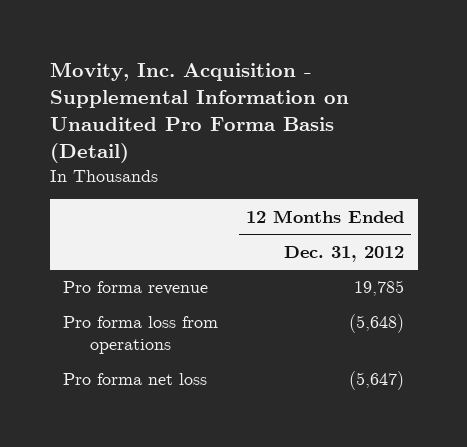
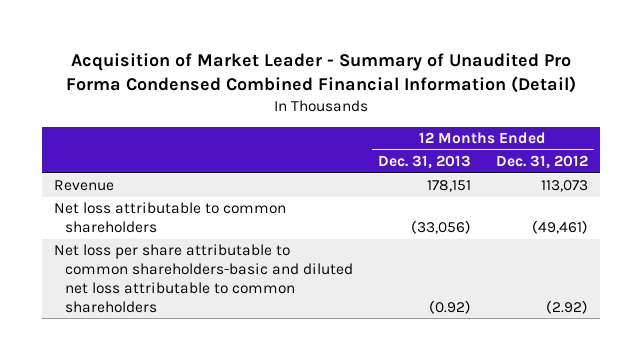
[49,61,349,164] Movity, Inc. Acquisition - Supplemental Information on Unaudited Pro Forma Basis (Detail) -> [65,52,576,94] Acquisition of Market Leader - Summary of Unaudited Pro Forma Condensed Combined Financial Information (Detail)
none -> [377,155,471,170] Dec. 31, 2013
[63,316,219,355] Pro forma loss from operations -> none
[63,281,209,296] Pro forma revenue -> [53,180,114,192] Revenue
[353,280,404,297] 19,785 -> [540,180,588,193] 113,073
[63,373,208,386] Pro forma net loss -> [53,202,286,234] Net loss attributable to common shareholders
[348,371,404,391] (5,647) -> [531,220,588,235] (49,461)
none -> [53,244,354,313] Net loss per share attributable to common shareholders-basic and diluted net loss attributable to common shareholders

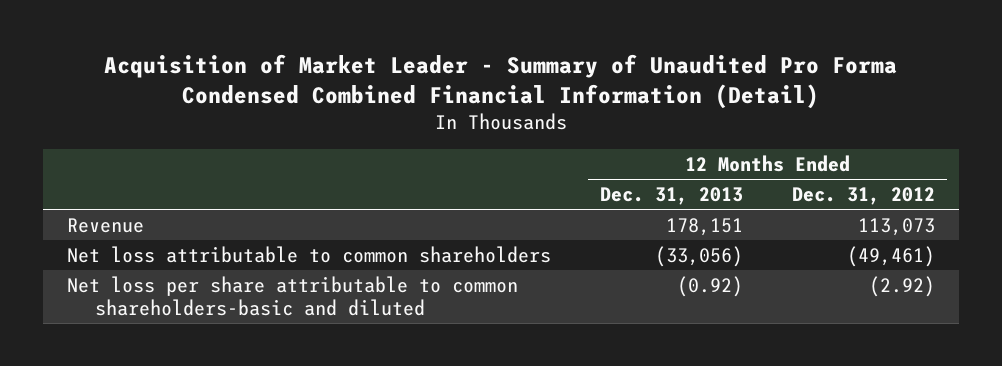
[53,244,354,313] Net loss per share attributable to common shareholders-basic and diluted net loss attributable to common shareholders -> [67,275,519,317] Net loss per share attributable to common shareholders-basic and diluted

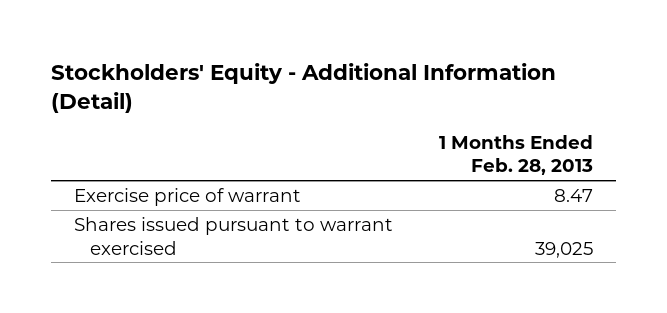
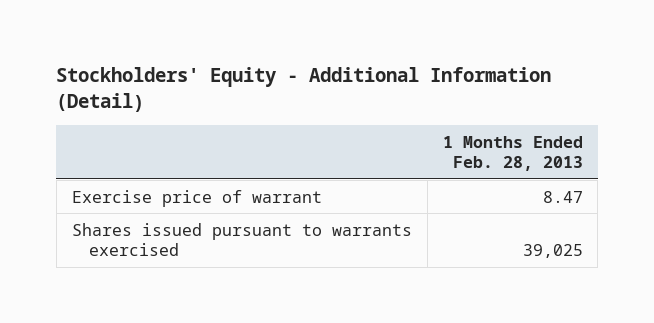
[74,216,394,255] Shares issued pursuant to warrant exercised -> [71,222,412,257] Shares issued pursuant to warrants exercised

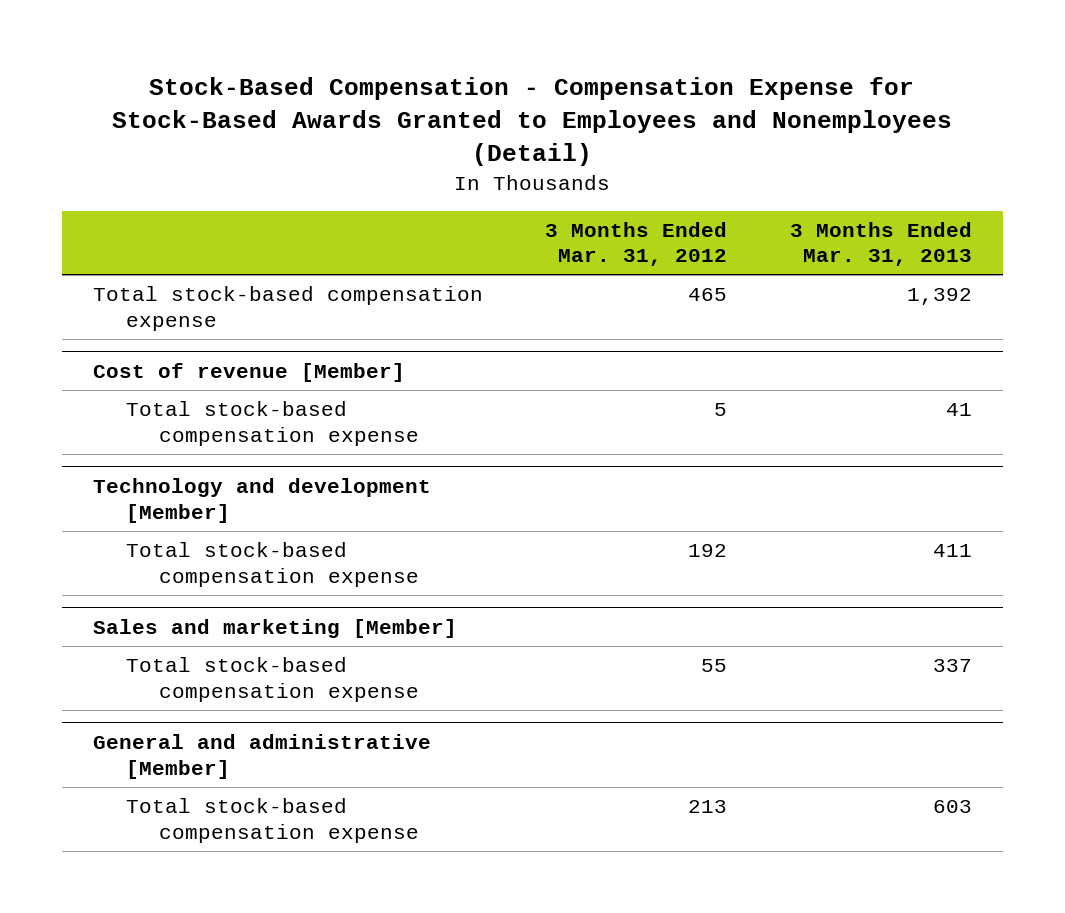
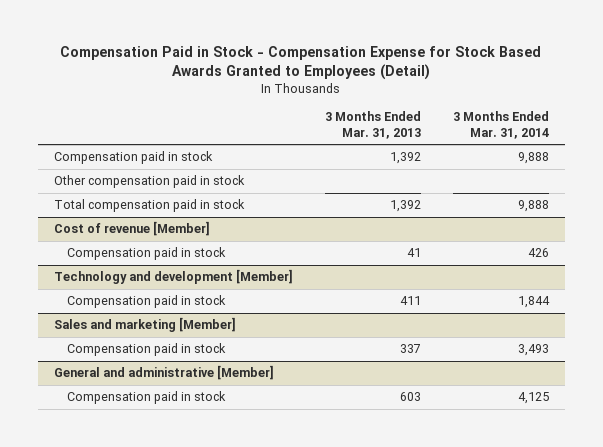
[112,76,953,166] Stock-Based Compensation - Compensation Expense for Stock-Based Awards Granted to Employees and Nonemployees (Detail) -> [60,46,542,81] Compensation Paid in Stock - Compensation Expense for Stock Based Awards Granted to Employees (Detail)
[545,221,728,267] 3 Months Ended Mar. 31, 2012 -> none
none -> [452,111,549,139] 3 Months Ended Mar. 31, 2014
[93,285,484,331] Total stock-based compensation expense -> [54,151,214,165] Compensation paid in stock
none -> [54,175,246,189] Other compensation paid in stock
none -> [54,199,246,213] Total compensation paid in stock
[126,400,420,446] Total stock-based compensation expense -> [66,247,226,261] Compensation paid in stock
[126,541,420,587] Total stock-based compensation expense -> [66,295,226,309] Compensation paid in stock
[126,656,420,702] Total stock-based compensation expense -> [66,343,226,357] Compensation paid in stock
[126,797,420,843] Total stock-based compensation expense -> [66,391,226,405] Compensation paid in stock

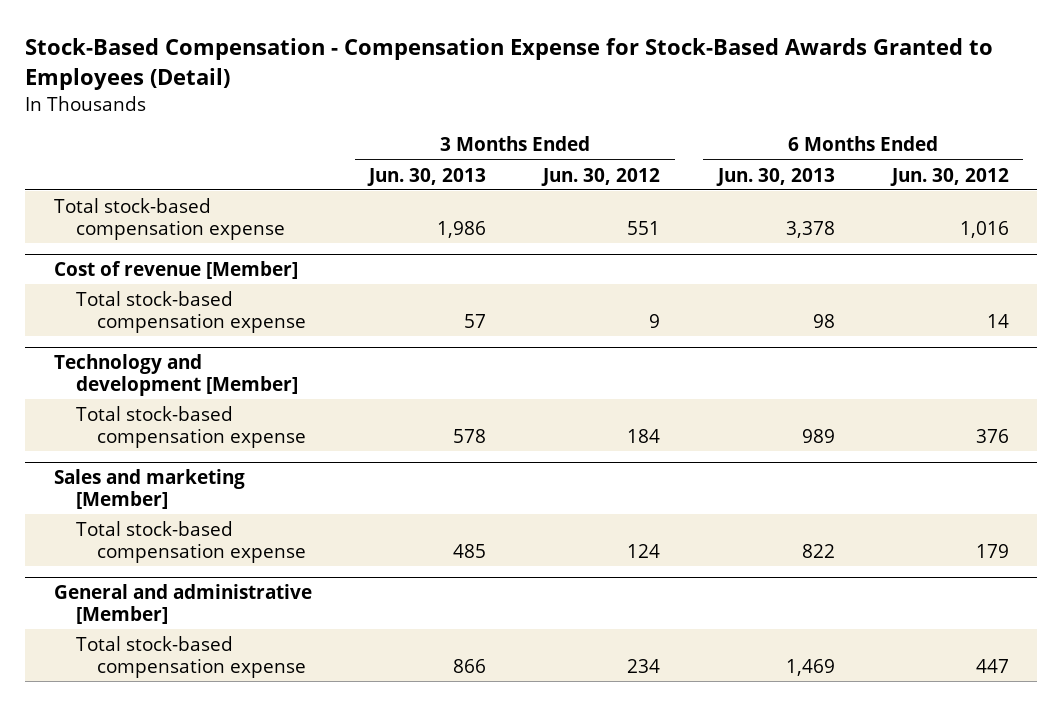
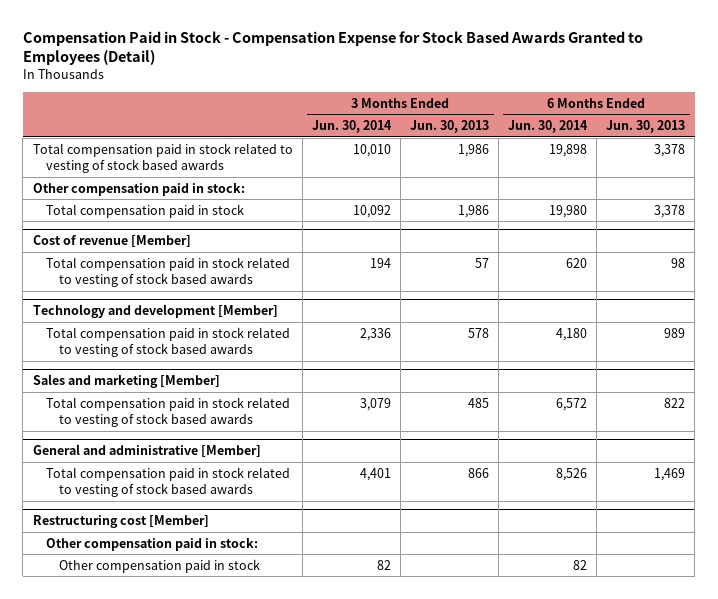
[25,38,994,90] Stock-Based Compensation - Compensation Expense for Stock-Based Awards Granted to Employees (Detail) -> [22,30,643,66] Compensation Paid in Stock - Compensation Expense for Stock Based Awards Granted to Employees (Detail)
[541,167,661,186] Jun. 30, 2012 -> none
[889,167,1009,186] Jun. 30, 2012 -> none
none -> [311,120,392,134] Jun. 30, 2014
none -> [507,120,588,134] Jun. 30, 2014
[54,197,285,240] Total stock-based compensation expense -> [32,142,293,174] Total compensation paid in stock related to vesting of stock based awards
none -> [32,182,245,196] Other compensation paid in stock:
none -> [45,203,244,218] Total compensation paid in stock
[75,290,307,333] Total stock-based compensation expense -> [45,256,290,288] Total compensation paid in stock related to vesting of stock based awards
[75,405,307,448] Total stock-based compensation expense -> [45,326,290,358] Total compensation paid in stock related to vesting of stock based awards
[75,520,307,563] Total stock-based compensation expense -> [45,396,290,428] Total compensation paid in stock related to vesting of stock based awards
[75,635,307,678] Total stock-based compensation expense -> [45,466,290,498] Total compensation paid in stock related to vesting of stock based awards
none -> [32,515,209,529] Restructuring cost [Member]
none -> [45,537,258,551] Other compensation paid in stock:
none -> [58,558,260,573] Other compensation paid in stock

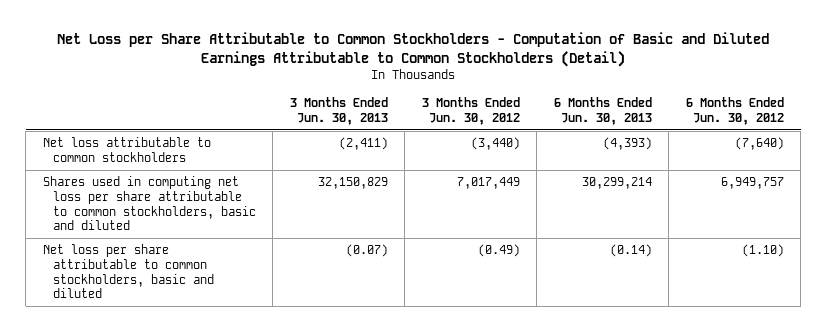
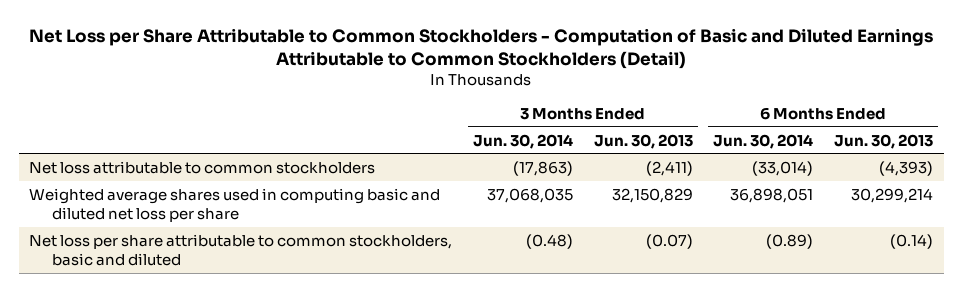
[421,97,520,125] 3 Months Ended Jun. 30, 2012 -> none
[685,97,784,125] 6 Months Ended Jun. 30, 2012 -> none
none -> [472,133,573,149] Jun. 30, 2014
none -> [713,133,814,149] Jun. 30, 2014
[42,176,256,231] Shares used in computing net loss per share attributable to common stockholders, basic and diluted -> [29,187,441,222] Weighted average shares used in computing basic and diluted net loss per share

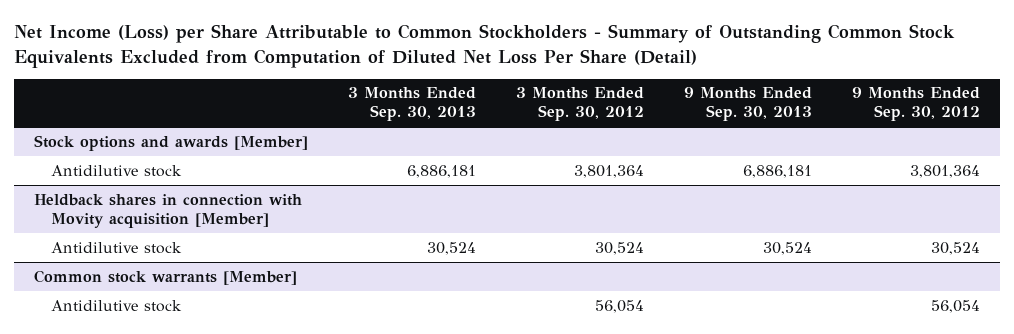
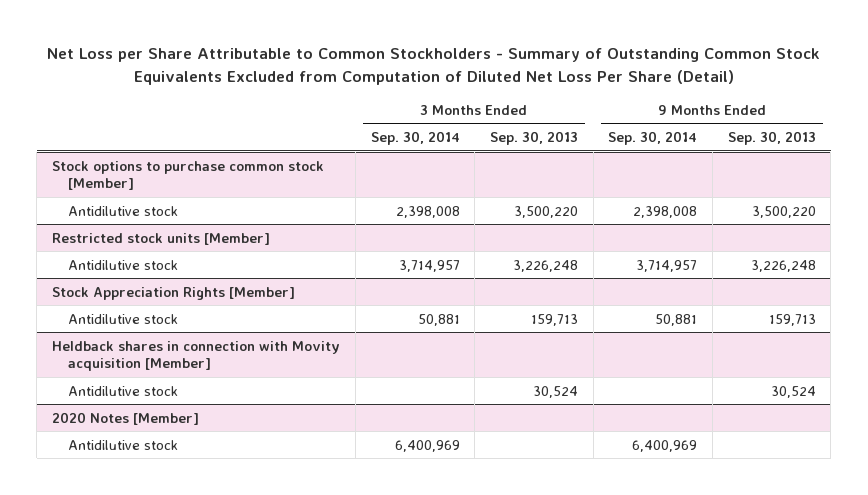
[13,24,955,68] Net Income (Loss) per Share Attributable to Common Stockholders - Summary of Outstanding Common Stock Equivalents Excluded from Computation of Diluted Net Loss Per Share (Detail) -> [46,48,820,85] Net Loss per Share Attributable to Common Stockholders - Summary of Outstanding Common Stock Equivalents Excluded from Computation of Diluted Net Loss Per Share (Detail)
[515,87,644,122] 3 Months Ended Sep. 30, 2012 -> none
[852,87,981,122] 9 Months Ended Sep. 30, 2012 -> none
none -> [370,131,460,146] Sep. 30, 2014
none -> [608,131,698,146] Sep. 30, 2014
[33,134,308,151] Stock options and awards [Member] -> none
none -> [52,160,325,190] Stock options to purchase common stock [Member]
[406,164,476,178] 6,886,181 -> [513,205,578,218] 3,500,220
[743,164,813,178] 6,886,181 -> [751,205,816,218] 3,500,220
none -> [52,232,271,245] Restricted stock units [Member]
none -> [67,259,178,270] Antidilutive stock
none -> [52,286,296,300] Stock Appreciation Rights [Member]
none -> [67,313,178,324] Antidilutive stock
[33,269,297,285] Common stock warrants [Member] -> none
none -> [52,411,200,425] 2020 Notes [Member]

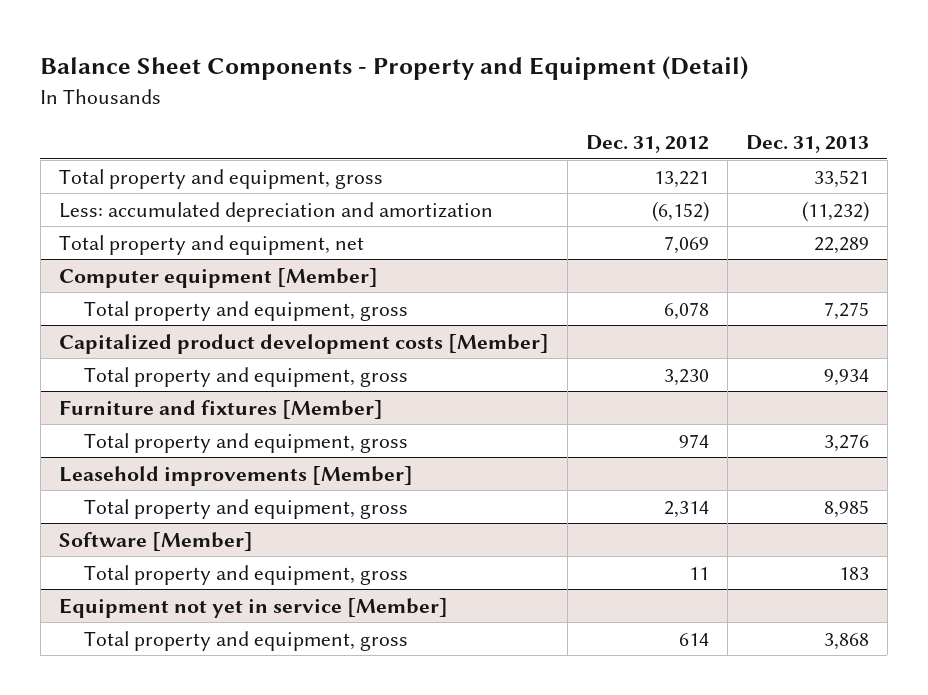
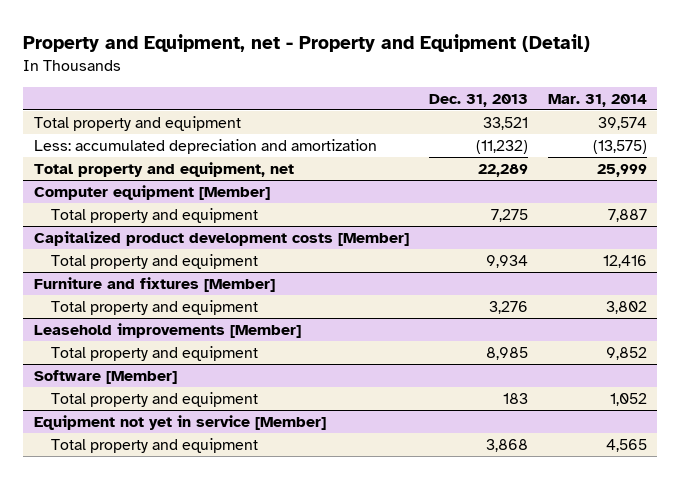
[40,56,749,81] Balance Sheet Components - Property and Equipment (Detail) -> [23,33,591,52] Property and Equipment, net - Property and Equipment (Detail)
[585,135,709,154] Dec. 31, 2012 -> none
none -> [547,93,647,107] Mar. 31, 2014
[58,168,383,189] Total property and equipment, gross -> [33,116,241,132] Total property and equipment
[84,300,409,321] Total property and equipment, gross -> [51,208,259,224] Total property and equipment
[84,366,409,387] Total property and equipment, gross -> [51,254,259,270] Total property and equipment
[84,432,409,453] Total property and equipment, gross -> [51,300,259,316] Total property and equipment
[84,498,409,519] Total property and equipment, gross -> [51,346,259,362] Total property and equipment
[84,564,409,585] Total property and equipment, gross -> [51,392,259,408] Total property and equipment
[84,630,409,651] Total property and equipment, gross -> [51,438,259,454] Total property and equipment

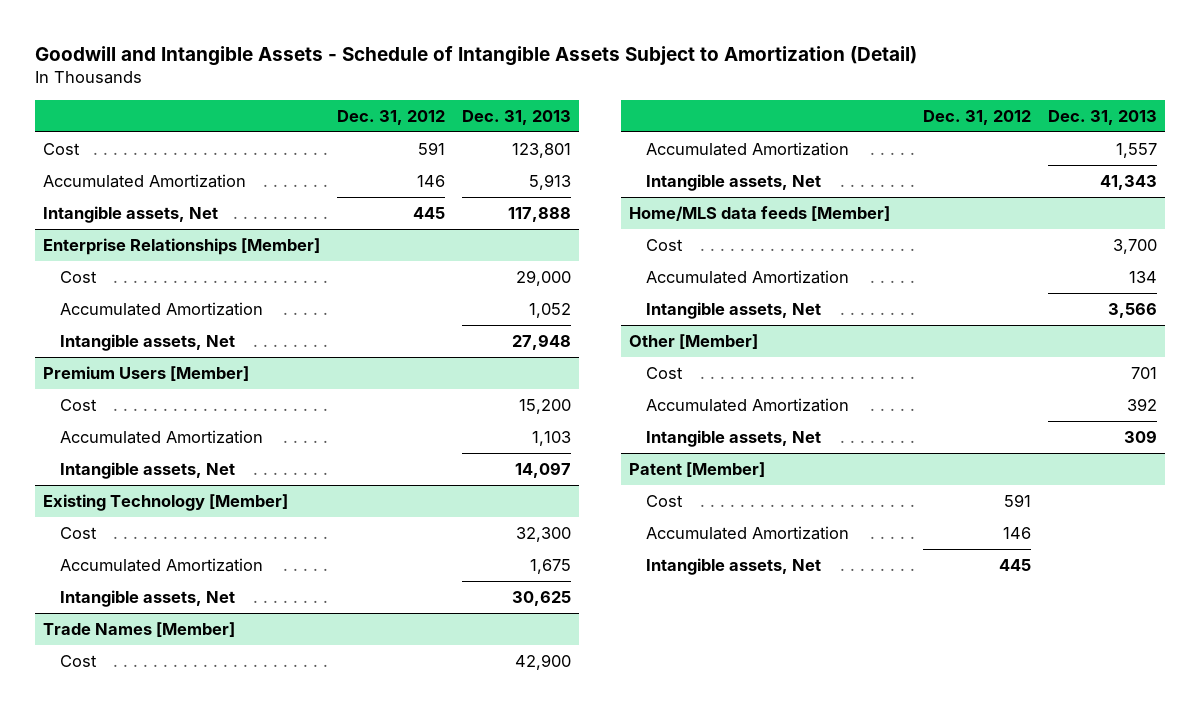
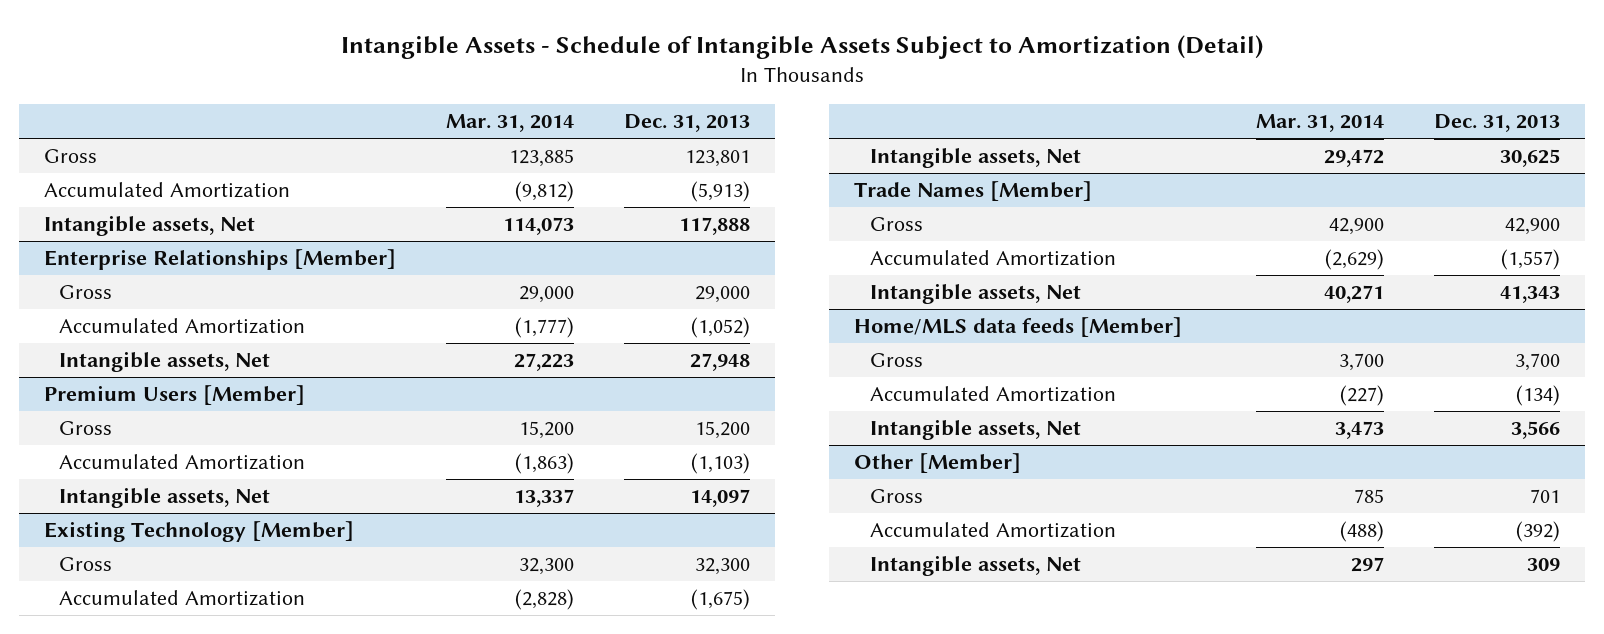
[34,45,917,66] Goodwill and Intangible Assets - Schedule of Intangible Assets Subject to Amortization (Detail) -> [340,34,1263,59] Intangible Assets - Schedule of Intangible Assets Subject to Amortization (Detail)
[336,109,445,125] Dec. 31, 2012 -> none
none -> [445,114,574,133] Mar. 31, 2014
[43,143,81,156] Cost -> [43,149,97,164] Gross
[528,174,571,191] 5,913 -> [690,181,750,203] (5,913)
[59,271,97,284] Cost -> [58,285,112,300] Gross
[528,303,571,319] 1,052 -> [690,317,750,339] (1,052)
[59,399,97,412] Cost -> [58,421,112,436] Gross
[531,431,571,447] 1,103 -> [690,453,750,475] (1,103)
[59,527,97,540] Cost -> [58,557,112,572] Gross
[529,559,571,575] 1,675 -> [690,589,750,611] (1,675)
[59,655,97,668] Cost -> [869,217,923,232] Gross
[1115,143,1157,159] 1,557 -> [1501,249,1561,271] (1,557)
[645,239,683,252] Cost -> [869,353,923,368] Gross
[1128,271,1157,284] 134 -> [1516,385,1561,407] (134)
[645,367,683,380] Cost -> [869,489,923,504] Gross
[1126,398,1157,412] 392 -> [1516,521,1561,543] (392)
[629,462,766,478] Patent [Member] -> none
[645,495,683,508] Cost -> none
[645,526,849,541] Accumulated Amortization -> none
[645,558,821,576] Intangible assets, Net -> none

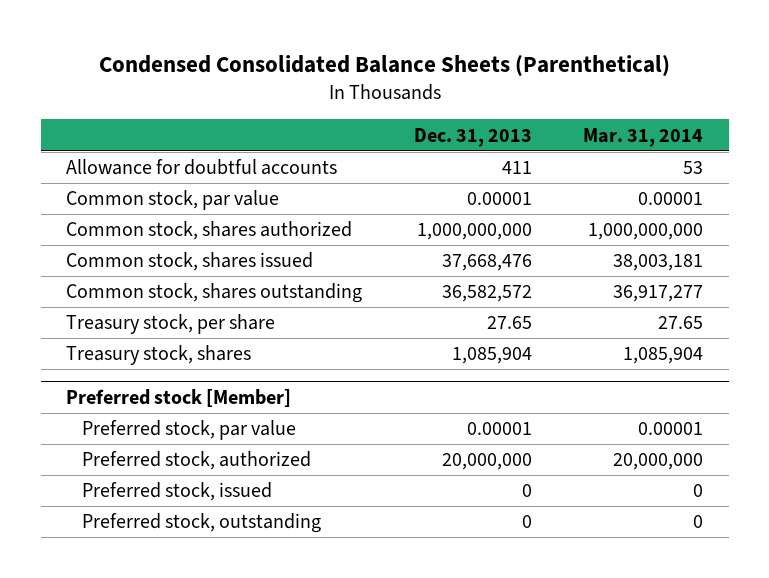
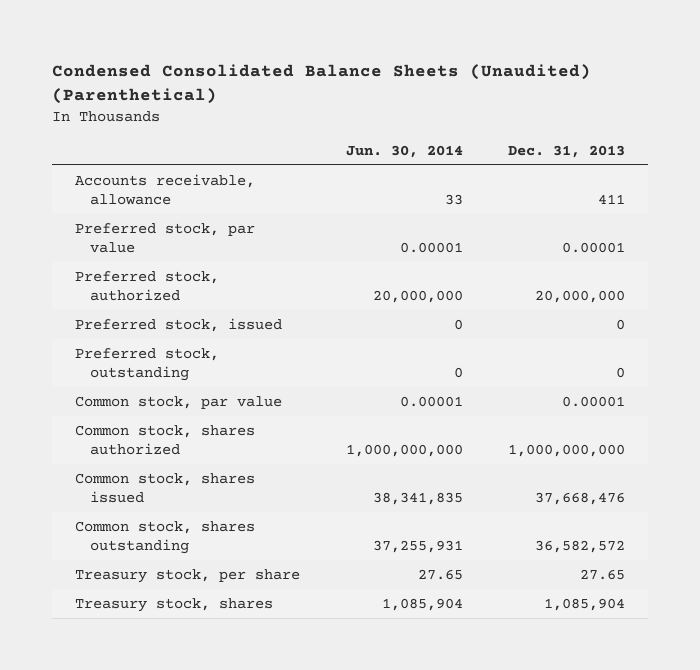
[98,54,670,77] Condensed Consolidated Balance Sheets (Parenthetical) -> [52,63,592,104] Condensed Consolidated Balance Sheets (Unaudited) (Parenthetical)
[583,127,704,147] Mar. 31, 2014 -> none
none -> [345,144,463,158] Jun. 30, 2014
[66,159,338,176] Allowance for doubtful accounts -> [74,173,255,206] Accounts receivable, allowance
none -> [74,222,255,254] Preferred stock, par value
none -> [74,270,219,302] Preferred stock, authorized
none -> [74,317,282,332] Preferred stock, issued
none -> [74,347,219,382] Preferred stock, outstanding
[66,388,292,407] Preferred stock [Member] -> none
[81,420,296,441] Preferred stock, par value -> none
[81,451,311,471] Preferred stock, authorized -> none
[81,482,272,502] Preferred stock, issued -> none
[81,513,321,534] Preferred stock, outstanding -> none

